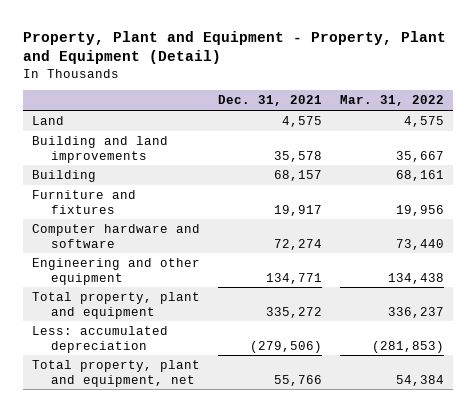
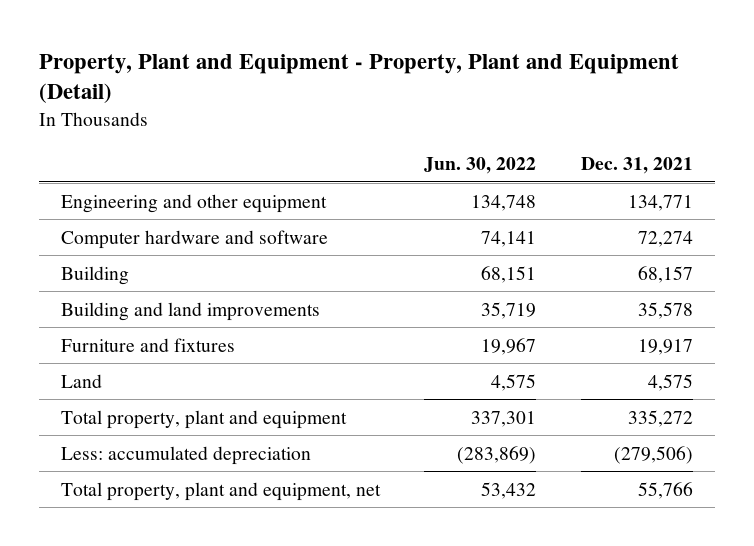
[340,95,445,107] Mar. 31, 2022 -> none
none -> [424,156,537,174] Jun. 30, 2022
[31,257,200,285] Engineering and other equipment -> [60,193,327,213] Engineering and other equipment
[31,223,200,248] Computer hardware and software -> [60,229,328,249] Computer hardware and software
[31,135,168,163] Building and land improvements -> [60,301,320,321] Building and land improvements
[31,115,64,125] Land -> [60,373,102,388] Land

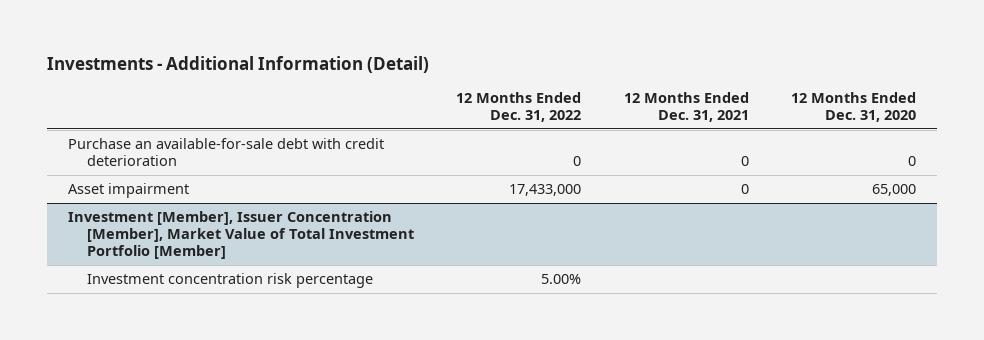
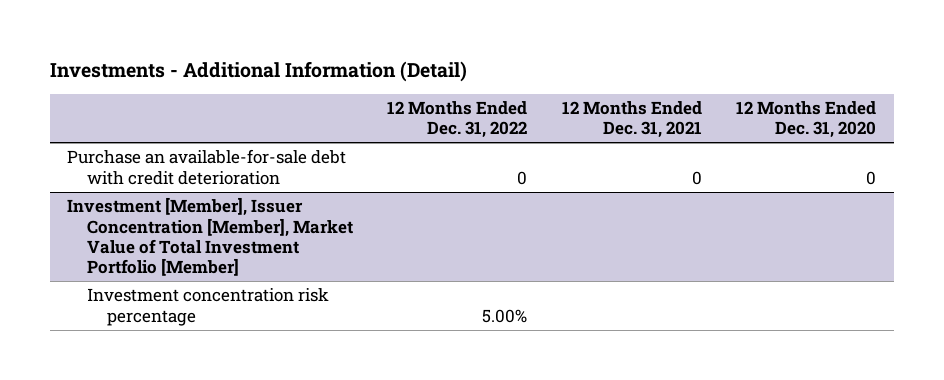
[68,183,190,199] Asset impairment -> none

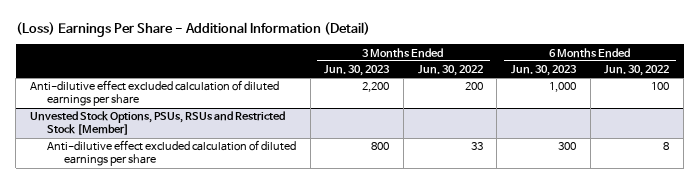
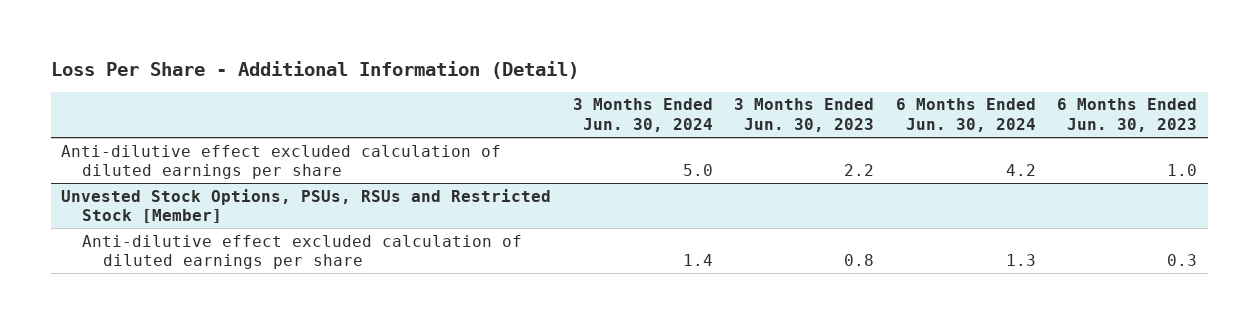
[15,22,370,38] (Loss) Earnings Per Share - Additional Information (Detail) -> [50,60,579,79] Loss Per Share - Additional Information (Detail)
[417,65,483,77] Jun. 30, 2022 -> none
[604,65,670,77] Jun. 30, 2022 -> none
none -> [572,98,713,133] 3 Months Ended Jun. 30, 2024
none -> [895,98,1036,133] 6 Months Ended Jun. 30, 2024
[362,82,390,93] 2,200 -> [844,164,875,177] 2.2
[549,82,577,93] 1,000 -> [1167,164,1198,177] 1.0
[371,142,390,151] 800 -> [844,254,875,267] 0.8
[558,142,577,151] 300 -> [1167,254,1198,267] 0.3

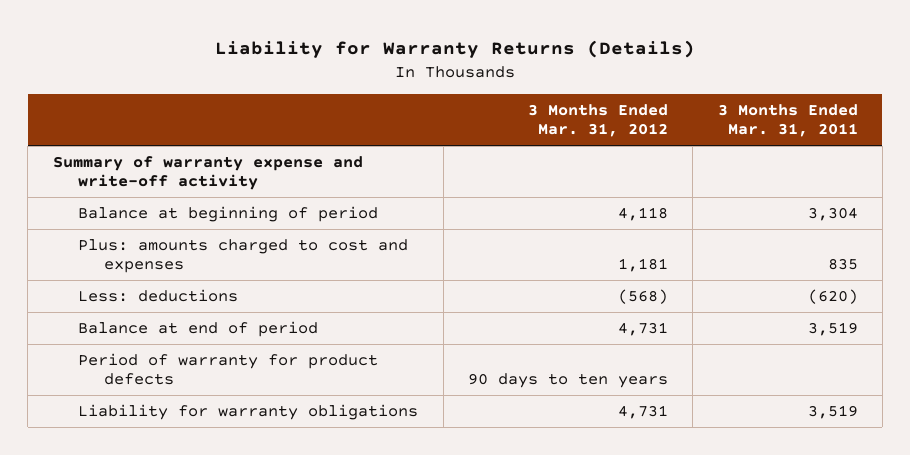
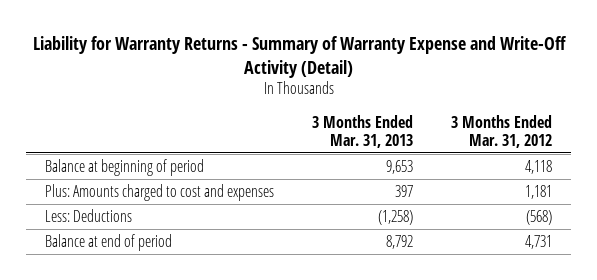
[215,40,696,59] Liability for Warranty Returns (Details) -> [32,35,567,78] Liability for Warranty Returns - Summary of Warranty Expense and Write-Off Activity (Detail)
[717,103,858,138] 3 Months Ended Mar. 31, 2011 -> none
none -> [312,114,414,148] 3 Months Ended Mar. 31, 2013
[52,155,363,191] Summary of warranty expense and write-off activity -> none
[78,238,409,274] Plus: amounts charged to cost and expenses -> [45,184,275,202] Plus: Amounts charged to cost and expenses
[78,288,239,302] Less: deductions -> [45,209,133,223] Less: Deductions
[78,352,379,386] Period of warranty for product defects -> none
[78,403,419,420] Liability for warranty obligations -> none

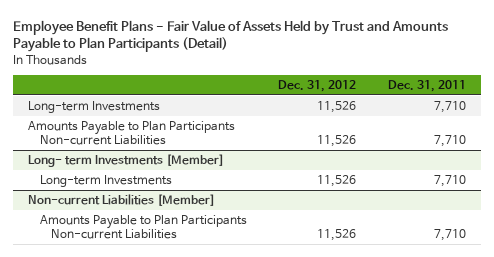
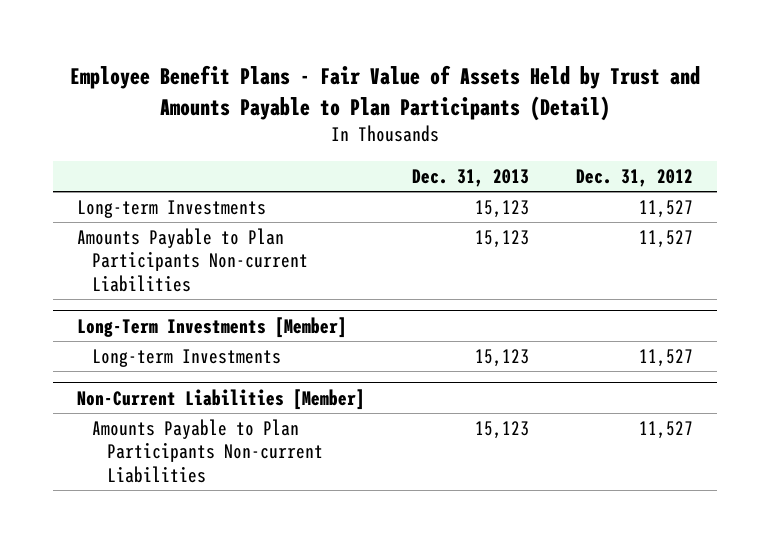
[387,80,466,93] Dec. 31, 2011 -> none
none -> [412,168,530,187] Dec. 31, 2013
[317,100,357,113] 11,526 -> [639,200,694,219] 11,527
[317,135,357,148] 11,526 -> [639,230,694,249] 11,527
[28,153,225,167] Long- term Investments [Member] -> [77,316,348,338] Long-Term Investments [Member]
[317,174,357,187] 11,526 -> [639,349,694,368] 11,527
[28,193,216,206] Non-current Liabilities [Member] -> [77,388,366,410] Non-Current Liabilities [Member]
[317,229,357,242] 11,526 -> [639,421,694,440] 11,527

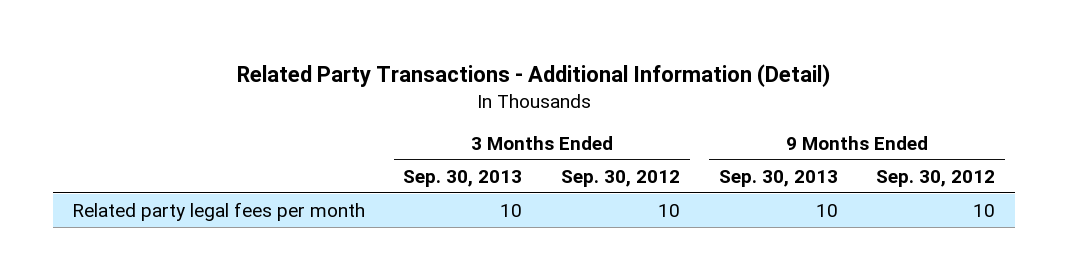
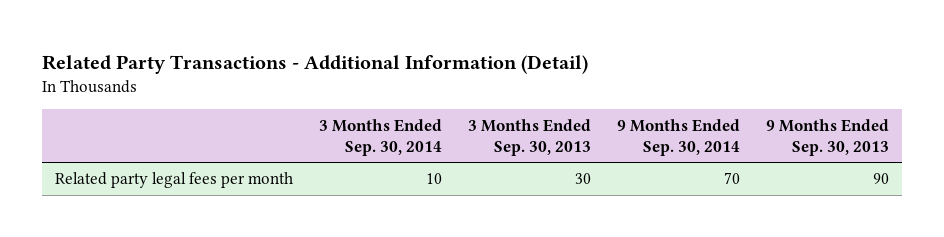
[561,169,681,187] Sep. 30, 2012 -> none
[876,169,996,187] Sep. 30, 2012 -> none
none -> [319,118,443,156] 3 Months Ended Sep. 30, 2014
none -> [617,118,741,156] 9 Months Ended Sep. 30, 2014
[500,204,523,218] 10 -> [575,173,592,185] 30
[815,204,838,218] 10 -> [873,173,890,185] 90

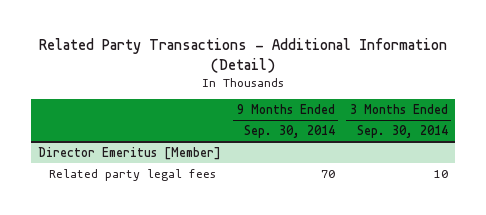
[468,118,592,156] 3 Months Ended Sep. 30, 2013 -> none
[766,118,890,156] 9 Months Ended Sep. 30, 2013 -> none
none -> [38,146,222,160] Director Emeritus [Member]
[55,172,294,189] Related party legal fees per month -> [49,168,217,181] Related party legal fees

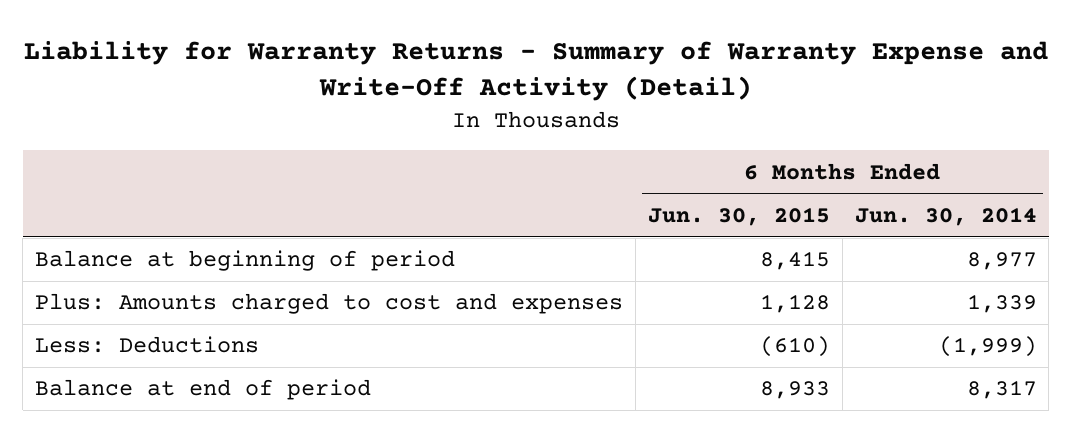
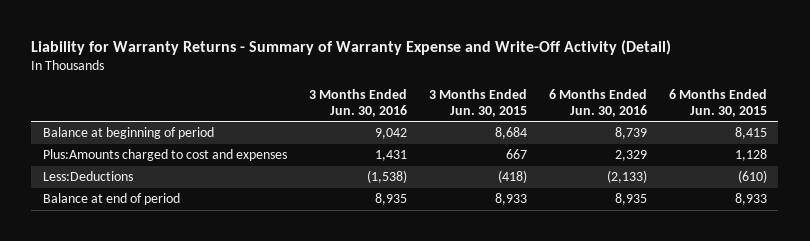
[854,207,1037,227] Jun. 30, 2014 -> none
none -> [308,88,407,117] 3 Months Ended Jun. 30, 2016
none -> [428,88,527,117] 3 Months Ended Jun. 30, 2015
none -> [549,88,648,117] 6 Months Ended Jun. 30, 2016
[35,293,624,315] Plus: Amounts charged to cost and expenses -> [42,149,287,162] Plus:Amounts charged to cost and expenses
[35,336,260,354] Less: Deductions -> [42,171,133,182] Less:Deductions

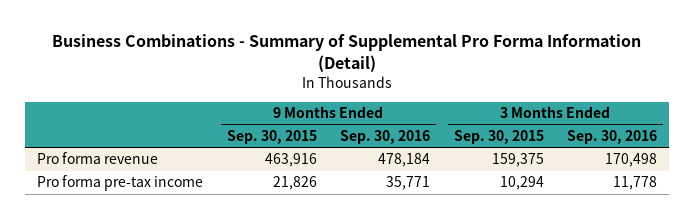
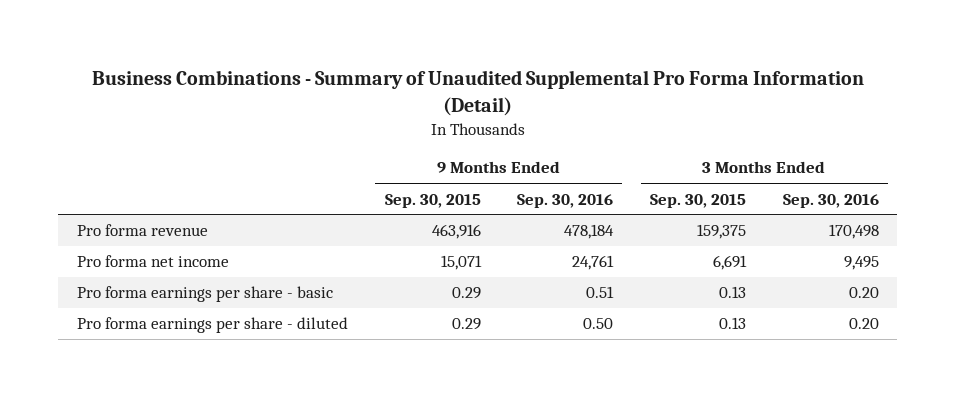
[52,34,642,72] Business Combinations - Summary of Supplemental Pro Forma Information (Detail) -> [91,70,864,116] Business Combinations - Summary of Unaudited Supplemental Pro Forma Information (Detail)
[37,175,204,192] Pro forma pre-tax income -> [76,255,229,268] Pro forma net income
[272,176,317,191] 21,826 -> [440,255,482,271] 15,071
[386,176,431,191] 35,771 -> [572,255,615,271] 24,761
[499,176,544,191] 10,294 -> [713,255,748,271] 6,691
[613,176,658,191] 11,778 -> [843,256,879,271] 9,495
none -> [76,286,333,303] Pro forma earnings per share - basic
none -> [76,317,348,334] Pro forma earnings per share - diluted

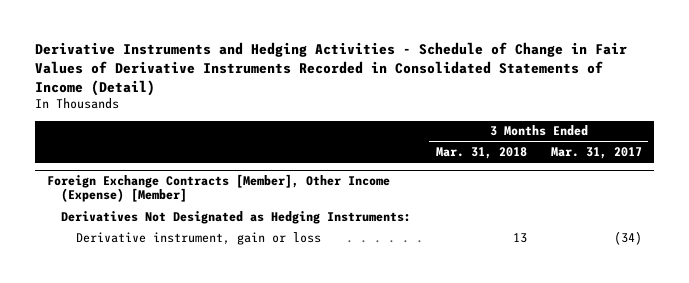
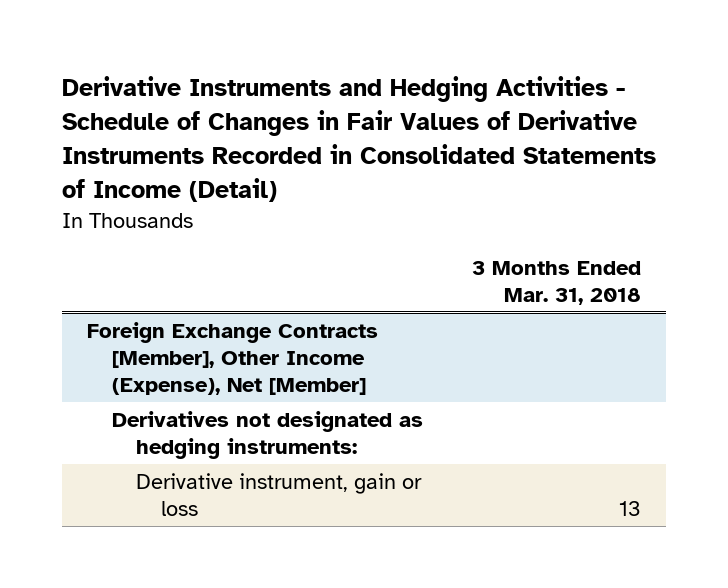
[34,41,627,96] Derivative Instruments and Hedging Activities - Schedule of Change in Fair Values of Derivative Instruments Recorded in Consolidated Statements of Income (Detail) -> [62,76,657,203] Derivative Instruments and Hedging Activities - Schedule of Changes in Fair Values of Derivative Instruments Recorded in Consolidated Statements of Income (Detail)
[550,147,642,160] Mar. 31, 2017 -> none
[46,173,390,203] Foreign Exchange Contracts [Member], Other Income (Expense) [Member] -> [86,321,378,396] Foreign Exchange Contracts [Member], Other Income (Expense), Net [Member]
[61,210,412,224] Derivatives Not Designated as Hedging Instruments: -> [111,410,423,460] Derivatives not designated as hedging instruments:

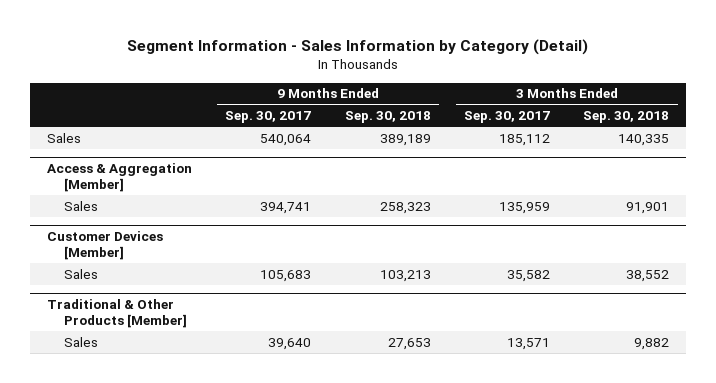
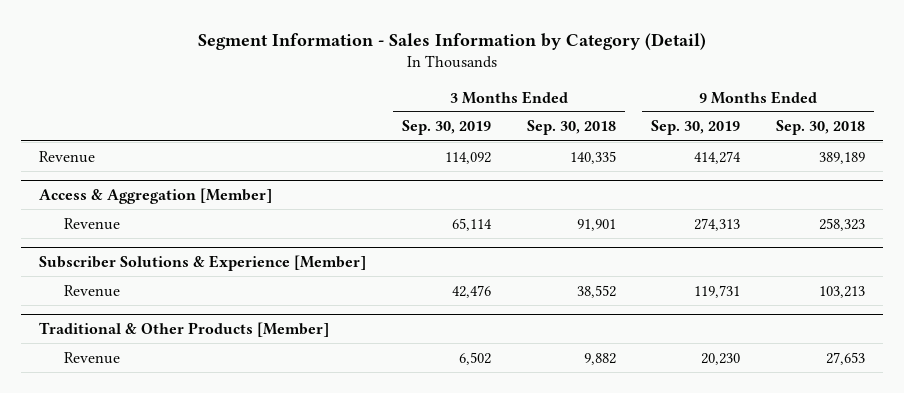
[225,111,312,124] Sep. 30, 2017 -> none
[463,111,550,124] Sep. 30, 2017 -> none
none -> [401,120,491,136] Sep. 30, 2019
none -> [651,120,741,136] Sep. 30, 2019
[46,132,81,143] Sales -> [39,150,96,163] Revenue
[46,230,163,260] Customer Devices [Member] -> none
[63,200,98,211] Sales -> [64,217,121,230] Revenue
none -> [39,255,367,272] Subscriber Solutions & Experience [Member]
[63,268,98,279] Sales -> [64,284,121,297] Revenue
[63,336,98,347] Sales -> [64,351,121,364] Revenue

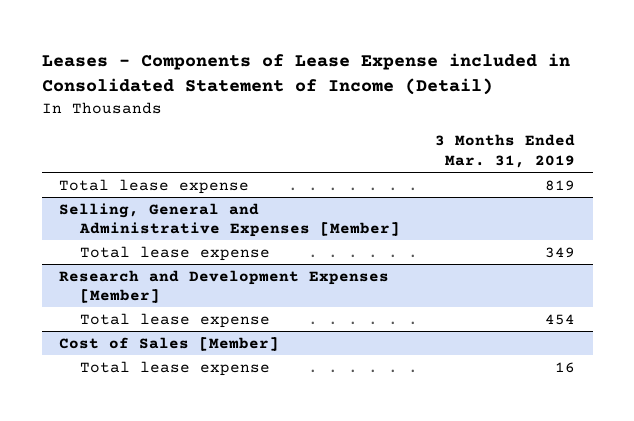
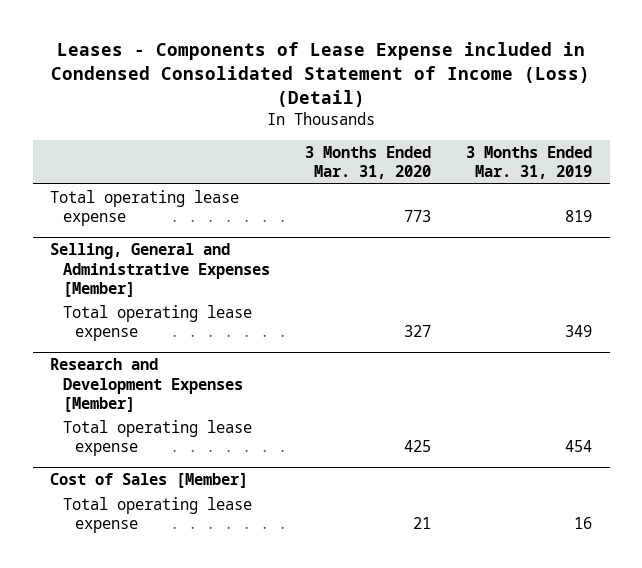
[41,53,570,96] Leases - Components of Lease Expense included in Consolidated Statement of Income (Detail) -> [51,42,591,108] Leases - Components of Lease Expense included in Condensed Consolidated Statement of Income (Loss) (Detail)
none -> [304,145,431,180] 3 Months Ended Mar. 31, 2020
[58,178,249,194] Total lease expense -> [50,189,240,226] Total operating lease expense
[80,245,271,261] Total lease expense -> [62,304,252,341] Total operating lease expense
[80,312,271,328] Total lease expense -> [62,419,252,456] Total operating lease expense
[80,360,271,376] Total lease expense -> [62,496,252,533] Total operating lease expense

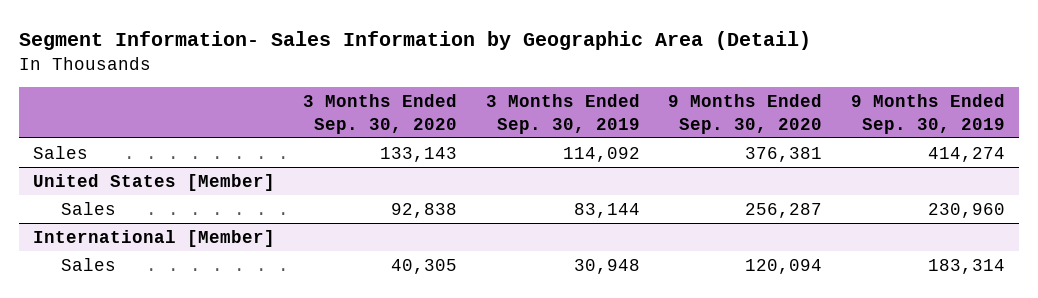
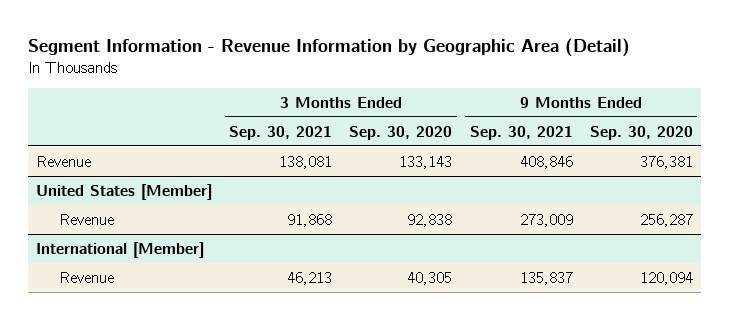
[18,31,811,51] Segment Information- Sales Information by Geographic Area (Detail) -> [27,37,630,57] Segment Information - Revenue Information by Geographic Area (Detail)
[485,94,640,134] 3 Months Ended Sep. 30, 2019 -> none
[850,94,1005,134] 9 Months Ended Sep. 30, 2019 -> none
none -> [229,125,333,140] Sep. 30, 2021
none -> [469,125,573,140] Sep. 30, 2021
[33,145,89,159] Sales -> [36,155,92,167] Revenue
[60,201,116,215] Sales -> [58,213,114,225] Revenue
[60,257,116,271] Sales -> [58,271,114,283] Revenue

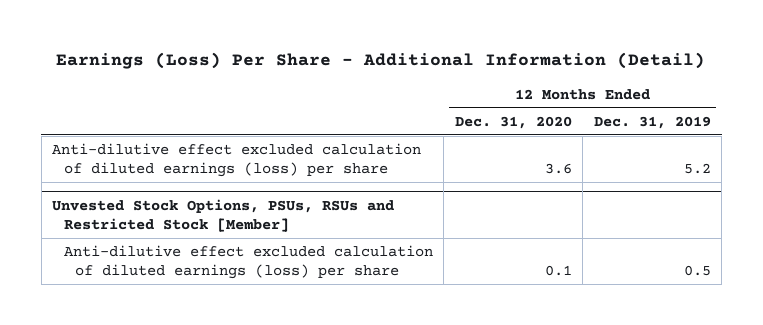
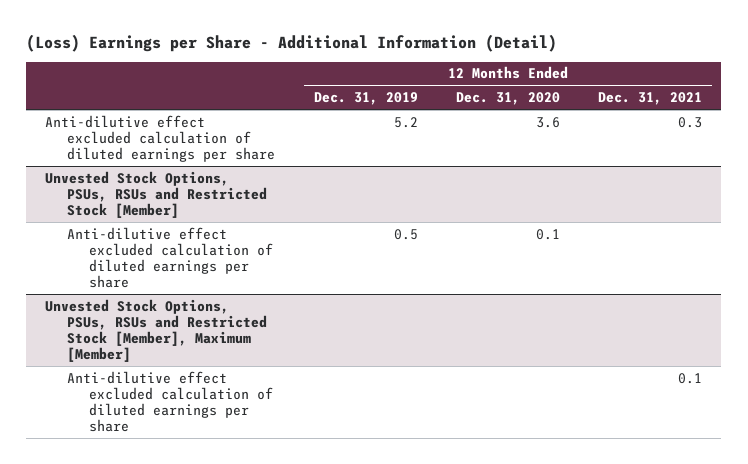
[56,52,706,70] Earnings (Loss) Per Share - Additional Information (Detail) -> [26,33,558,52] (Loss) Earnings per Share - Additional Information (Detail)
none -> [598,92,703,106] Dec. 31, 2021
[52,142,422,178] Anti-dilutive effect excluded calculation of diluted earnings (loss) per share -> [45,114,276,162] Anti-dilutive effect excluded calculation of diluted earnings per share
[63,244,433,280] Anti-dilutive effect excluded calculation of diluted earnings (loss) per share -> [67,226,274,288] Anti-dilutive effect excluded calculation of diluted earnings per share
none -> [45,298,268,362] Unvested Stock Options, PSUs, RSUs and Restricted Stock [Member], Maximum [Member]
none -> [67,370,274,432] Anti-dilutive effect excluded calculation of diluted earnings per share

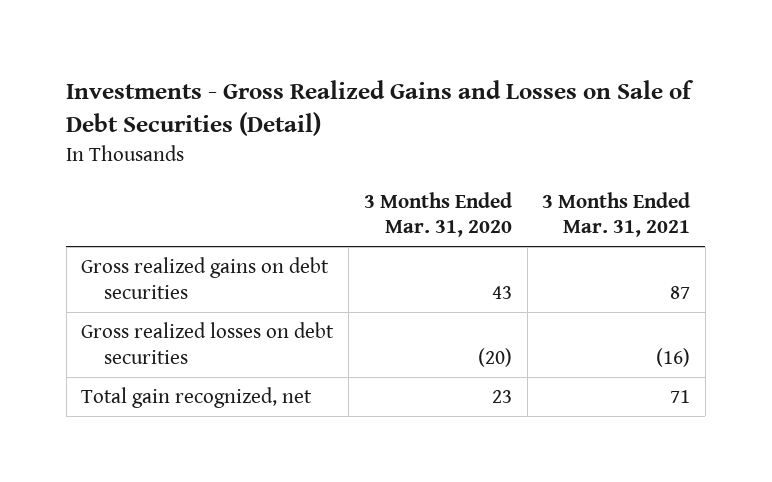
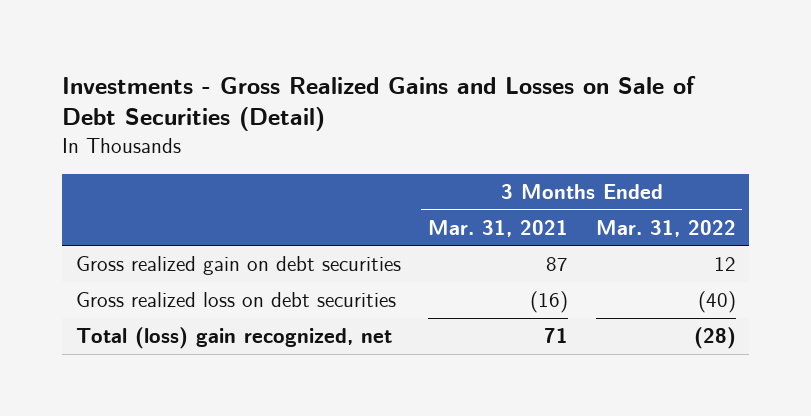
[363,191,512,238] 3 Months Ended Mar. 31, 2020 -> none
none -> [595,219,736,237] Mar. 31, 2022
[81,257,330,299] Gross realized gains on debt securities -> [75,256,401,276] Gross realized gain on debt securities
[81,322,335,364] Gross realized losses on debt securities -> [75,292,396,308] Gross realized loss on debt securities
[81,387,313,409] Total gain recognized, net -> [75,327,392,350] Total (loss) gain recognized, net

